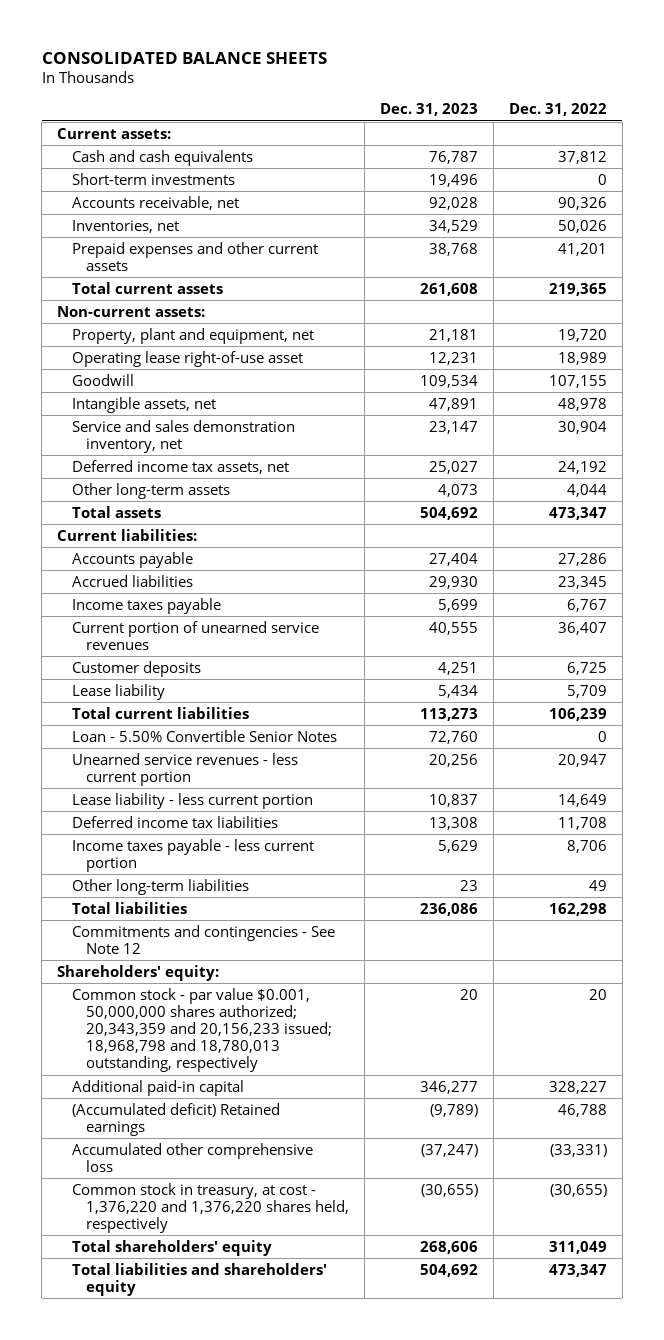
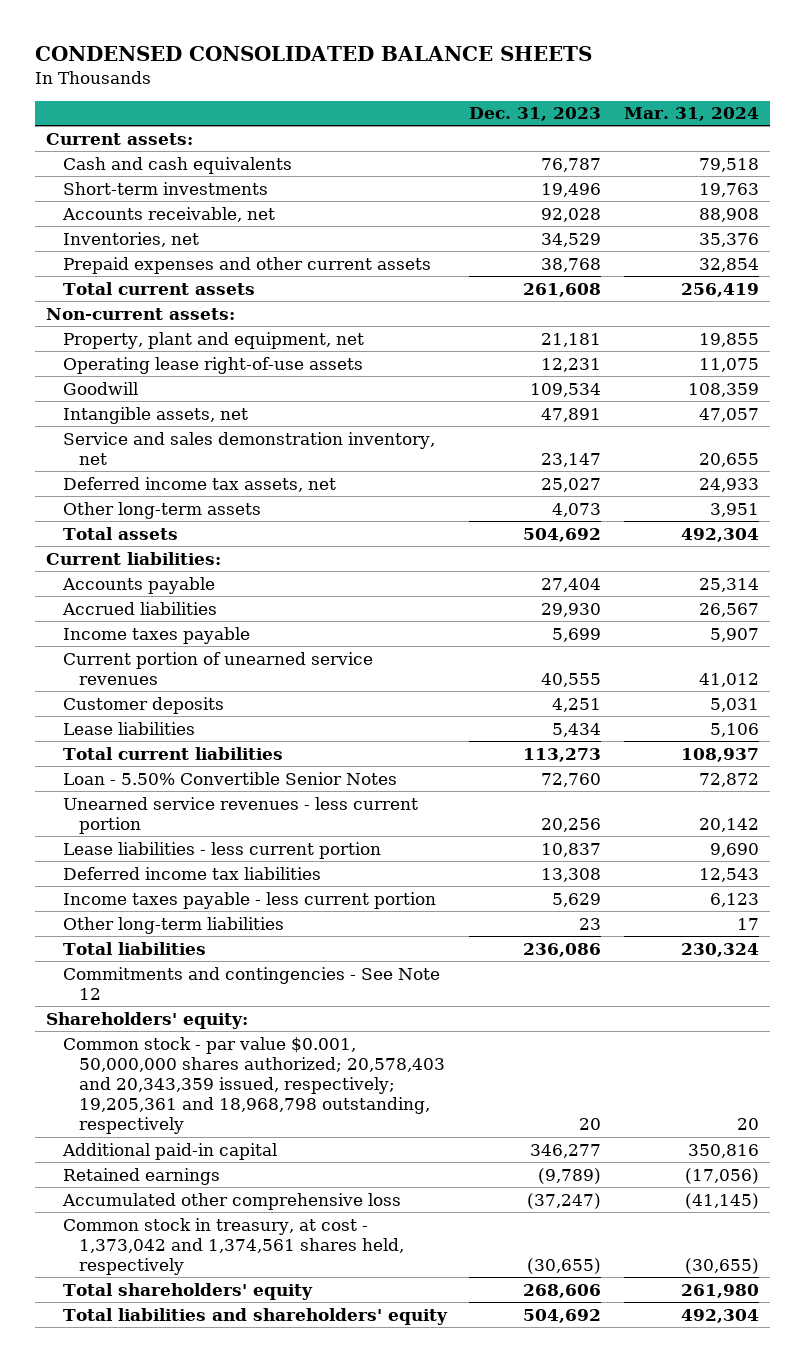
[41,51,327,64] CONSOLIDATED BALANCE SHEETS -> [35,46,593,62] CONDENSED CONSOLIDATED BALANCE SHEETS
[508,103,607,117] Dec. 31, 2022 -> none
none -> [623,107,759,122] Mar. 31, 2024
[71,350,303,367] Operating lease right-of-use asset -> [62,356,363,374] Operating lease right-of-use assets
[71,683,165,700] Lease liability -> [62,721,195,735] Lease liabilities
[71,792,313,809] Lease liability - less current portion -> [62,841,381,859] Lease liabilities - less current portion
[71,987,332,1072] Common stock - par value $0.001, 50,000,000 shares authorized; 20,343,359 and 20,156,233 issued; 18,968,798 and 18,780,013 outstanding, respectively -> [62,1036,446,1135] Common stock - par value $0.001, 50,000,000 shares authorized; 20,578,403 and 20,343,359 issued, respectively; 19,205,361 and 18,968,798 outstanding, respectively
[71,1102,280,1136] (Accumulated deficit) Retained earnings -> [62,1167,220,1185] Retained earnings
[71,1182,349,1233] Common stock in treasury, at cost - 1,376,220 and 1,376,220 shares held, respectively -> [62,1217,405,1275] Common stock in treasury, at cost - 1,373,042 and 1,374,561 shares held, respectively

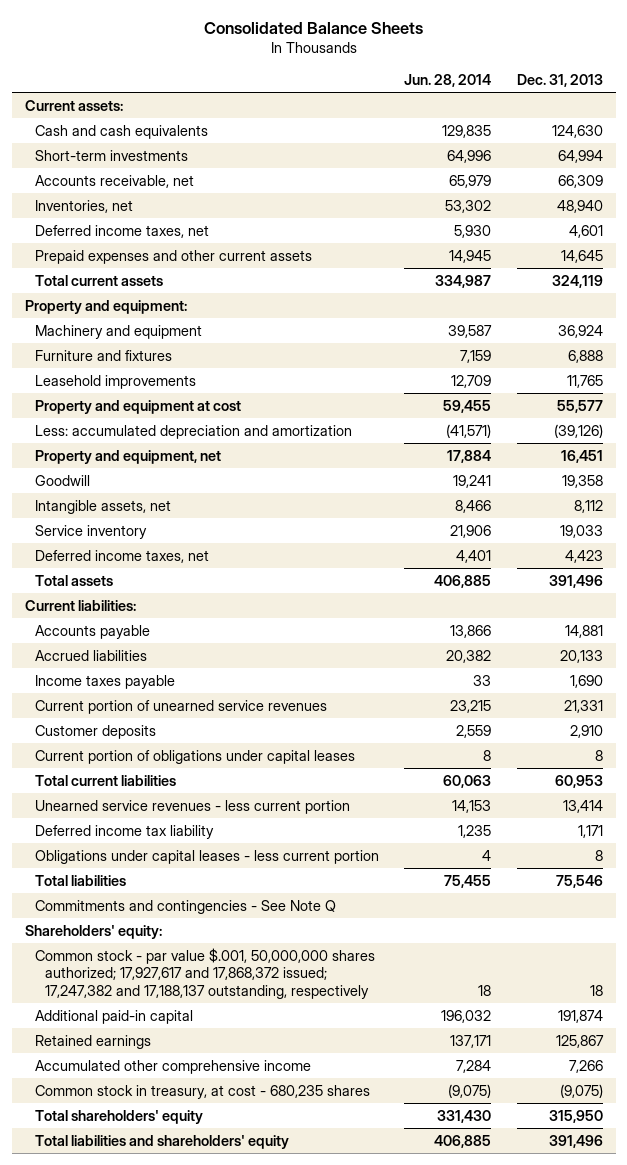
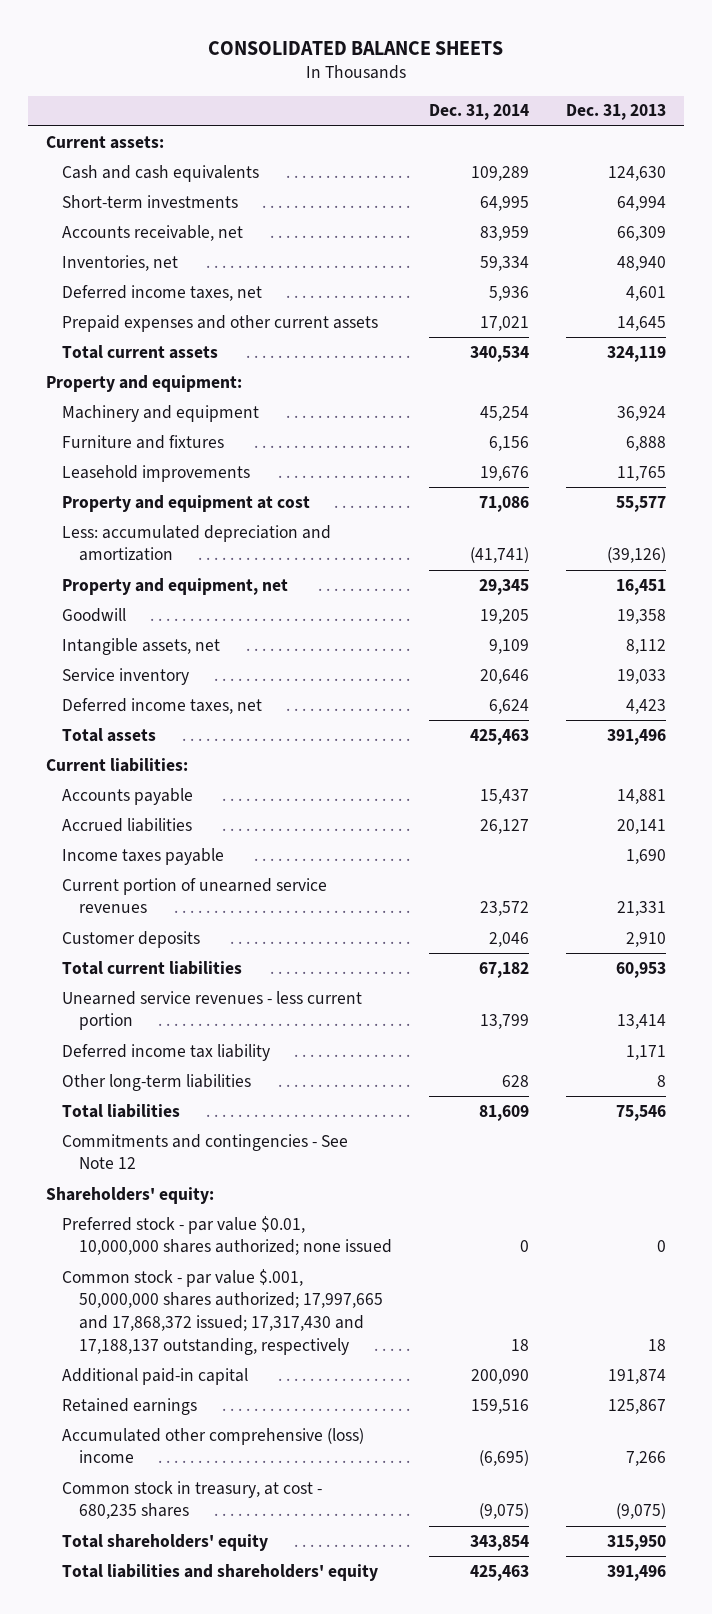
[203,21,423,34] Consolidated Balance Sheets -> [207,40,503,55] CONSOLIDATED BALANCE SHEETS
[404,74,492,88] Jun. 28, 2014 -> none
none -> [428,104,529,121] Dec. 31, 2014
[559,649,603,663] 20,133 -> [616,818,666,834] 20,141
[34,749,355,764] Current portion of obligations under capital leases -> none
[34,849,379,864] Obligations under capital leases - less current portion -> none
none -> [62,1073,252,1091] Other long-term liabilities
[34,899,336,914] Commitments and contingencies - See Note Q -> [62,1133,349,1170] Commitments and contingencies - See Note 12
none -> [62,1215,392,1256] Preferred stock - par value $0.01, 10,000,000 shares authorized; none issued
[34,947,375,999] Common stock - par value $.001, 50,000,000 shares authorized; 17,927,617 and 17,868,372 issued; 17,247,382 and 17,188,137 outstanding, respectively -> [62,1268,383,1355] Common stock - par value $.001, 50,000,000 shares authorized; 17,997,665 and 17,868,372 issued; 17,317,430 and 17,188,137 outstanding, respectively
[34,1059,311,1074] Accumulated other comprehensive income -> [62,1427,365,1464] Accumulated other comprehensive (loss) income

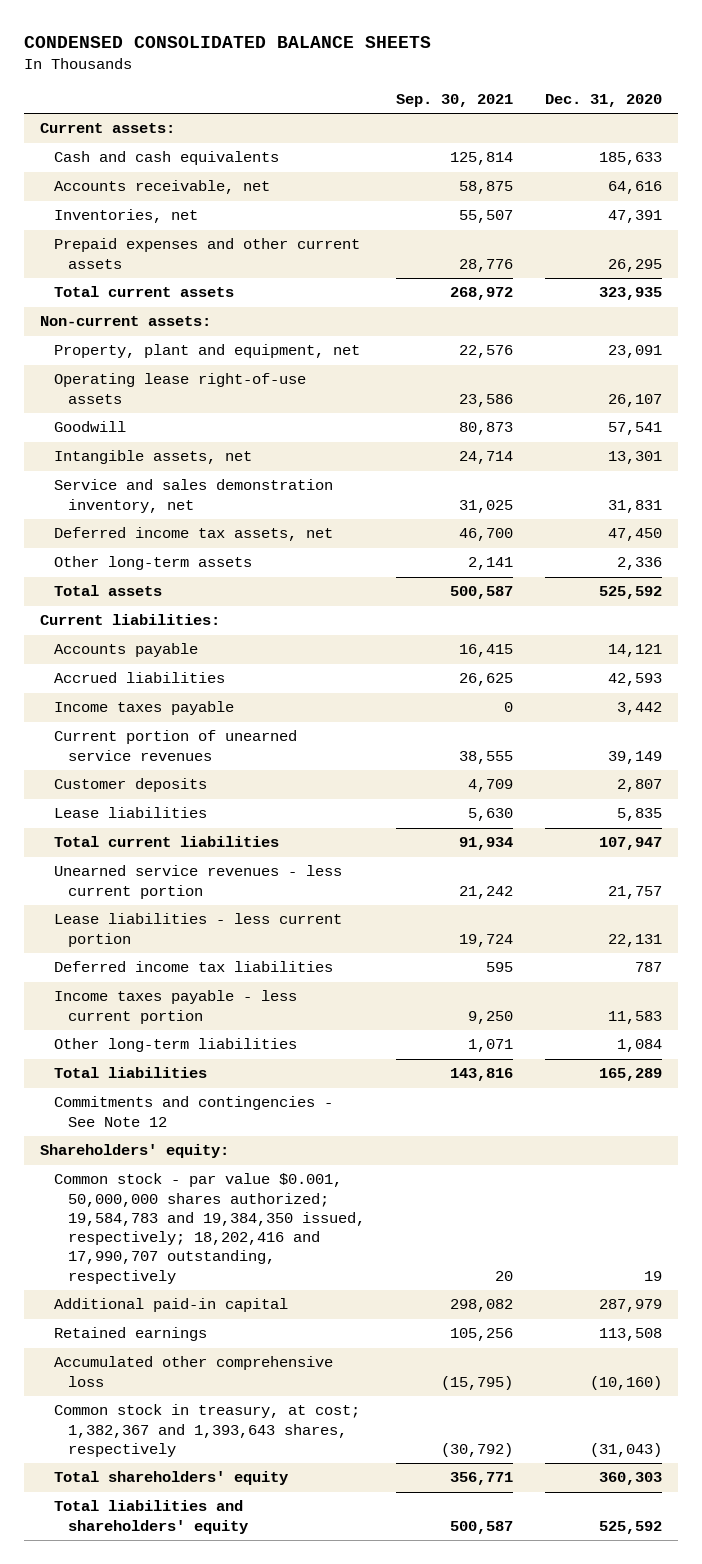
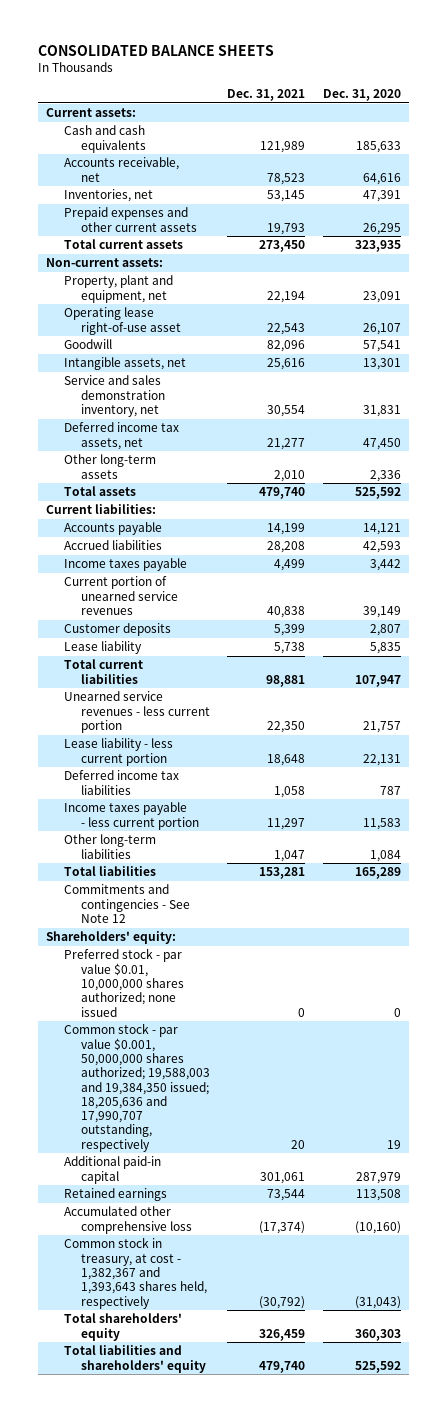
[24,36,432,49] CONDENSED CONSOLIDATED BALANCE SHEETS -> [37,45,274,57] CONSOLIDATED BALANCE SHEETS
[396,94,514,108] Sep. 30, 2021 -> none
none -> [227,88,306,101] Dec. 31, 2021
[54,373,307,404] Operating lease right-of-use assets -> [63,307,182,335] Operating lease right-of-use asset
[54,807,208,819] Lease liabilities -> [63,641,142,655] Lease liability
[54,913,343,947] Lease liabilities - less current portion -> [63,738,173,766] Lease liability - less current portion
none -> [63,948,185,1017] Preferred stock - par value $0.01, 10,000,000 shares authorized; none issued
[54,1173,365,1284] Common stock - par value $0.001, 50,000,000 shares authorized; 19,584,783 and 19,384,350 issued, respectively; 18,202,416 and 17,990,707 outstanding, respectively -> [63,1023,211,1152] Common stock - par value $0.001, 50,000,000 shares authorized; 19,588,003 and 19,384,350 issued; 18,205,636 and 17,990,707 outstanding, respectively
[54,1404,361,1457] Common stock in treasury, at cost; 1,382,367 and 1,393,643 shares, respectively -> [63,1237,208,1309] Common stock in treasury, at cost - 1,382,367 and 1,393,643 shares held, respectively

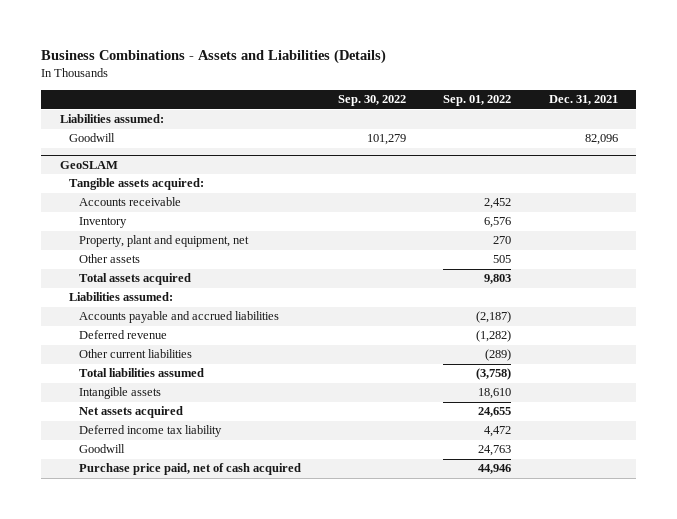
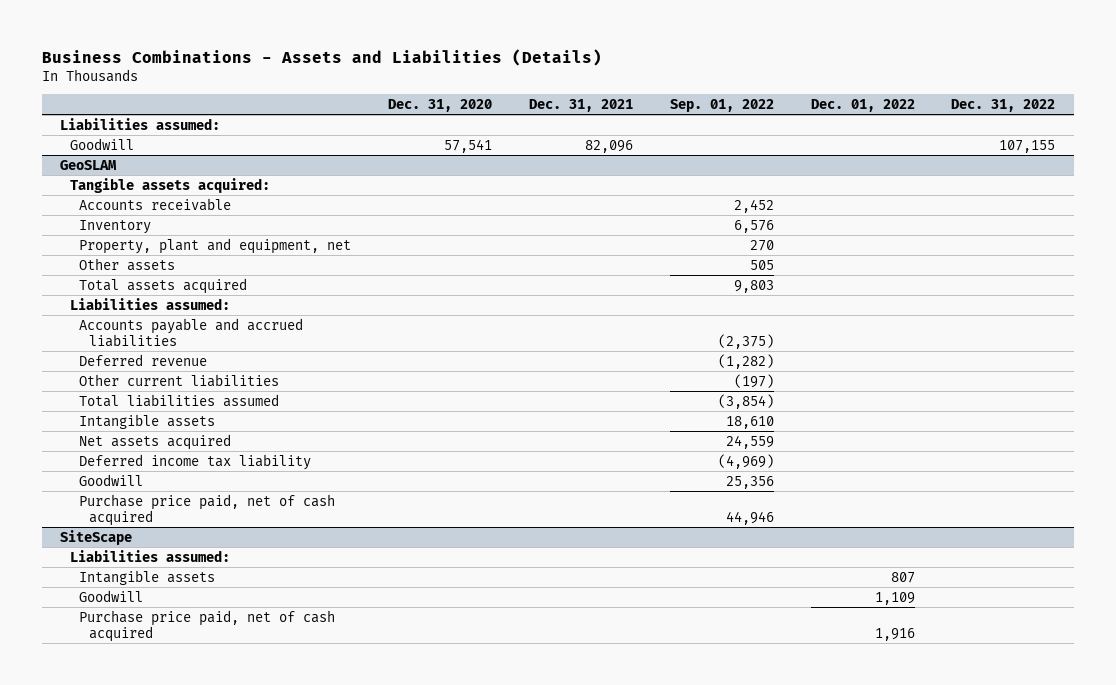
[337,95,406,107] Sep. 30, 2022 -> none
none -> [388,98,493,112] Dec. 31, 2020
none -> [810,98,915,112] Dec. 01, 2022
none -> [951,98,1056,112] Dec. 31, 2022
[476,311,512,324] (2,187) -> [717,334,774,350] (2,375)
[485,349,512,362] (289) -> [733,373,774,388] (197)
[476,368,512,381] (3,758) -> [717,393,774,409] (3,854)
[478,407,512,418] 24,655 -> [725,434,774,449] 24,559
[484,426,512,438] 4,472 -> [717,453,774,469] (4,969)
[478,445,512,457] 24,763 -> [725,475,774,489] 25,356
none -> [60,529,133,545] SiteScape
none -> [69,549,230,562] Liabilities assumed:
none -> [79,569,216,585] Intangible assets
none -> [79,589,144,602] Goodwill
none -> [79,609,336,643] Purchase price paid, net of cash acquired

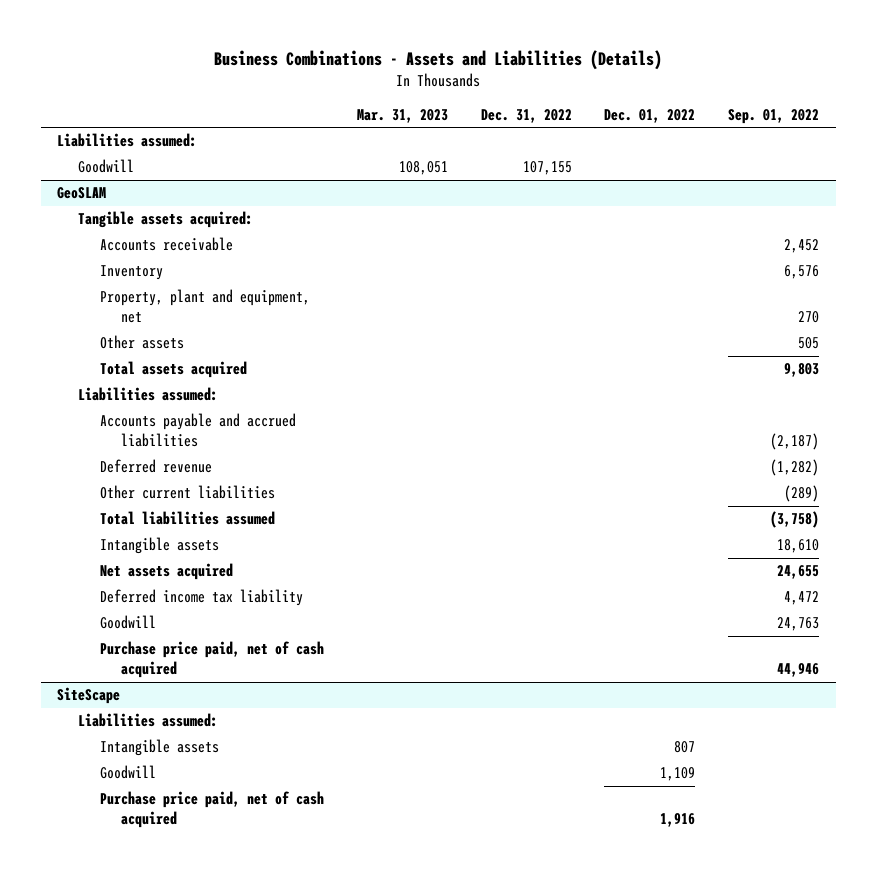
[388,98,493,112] Dec. 31, 2020 -> none
[528,98,633,112] Dec. 31, 2021 -> none
none -> [356,108,448,123] Mar. 31, 2023
[717,334,774,350] (2,375) -> [770,433,820,451] (2,187)
[733,373,774,388] (197) -> [784,485,820,503] (289)
[717,393,774,409] (3,854) -> [770,511,820,529] (3,758)
[725,434,774,449] 24,559 -> [777,565,820,580] 24,655
[717,453,774,469] (4,969) -> [784,591,820,606] 4,472
[725,475,774,489] 25,356 -> [777,617,820,632] 24,763

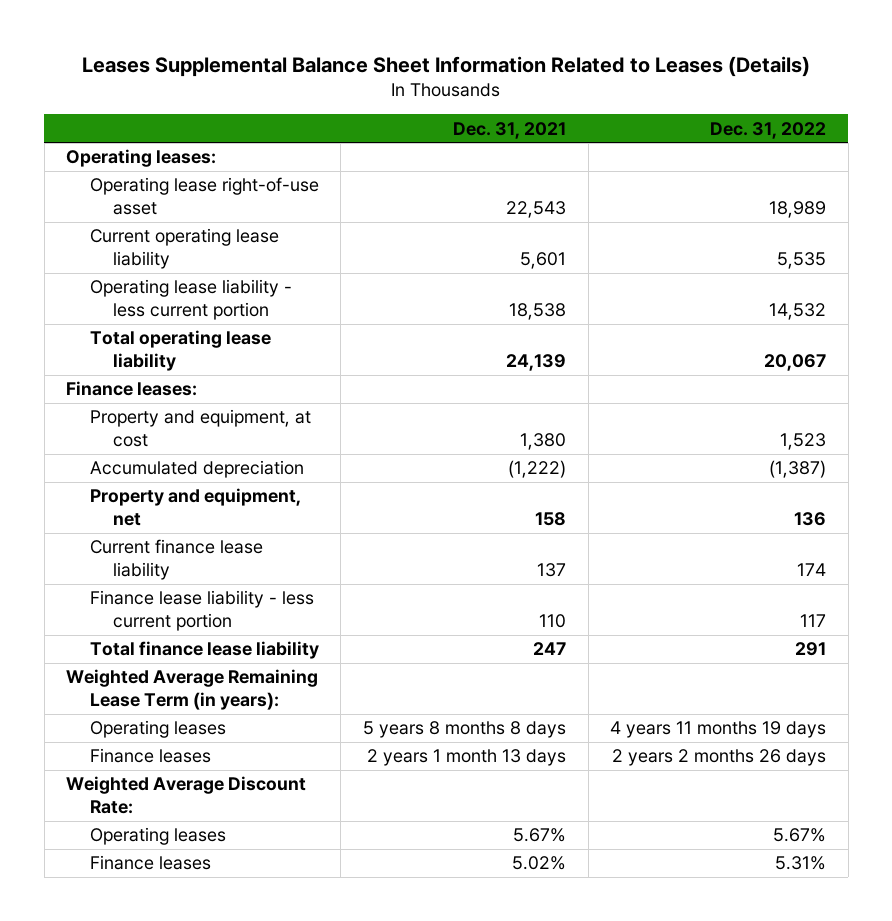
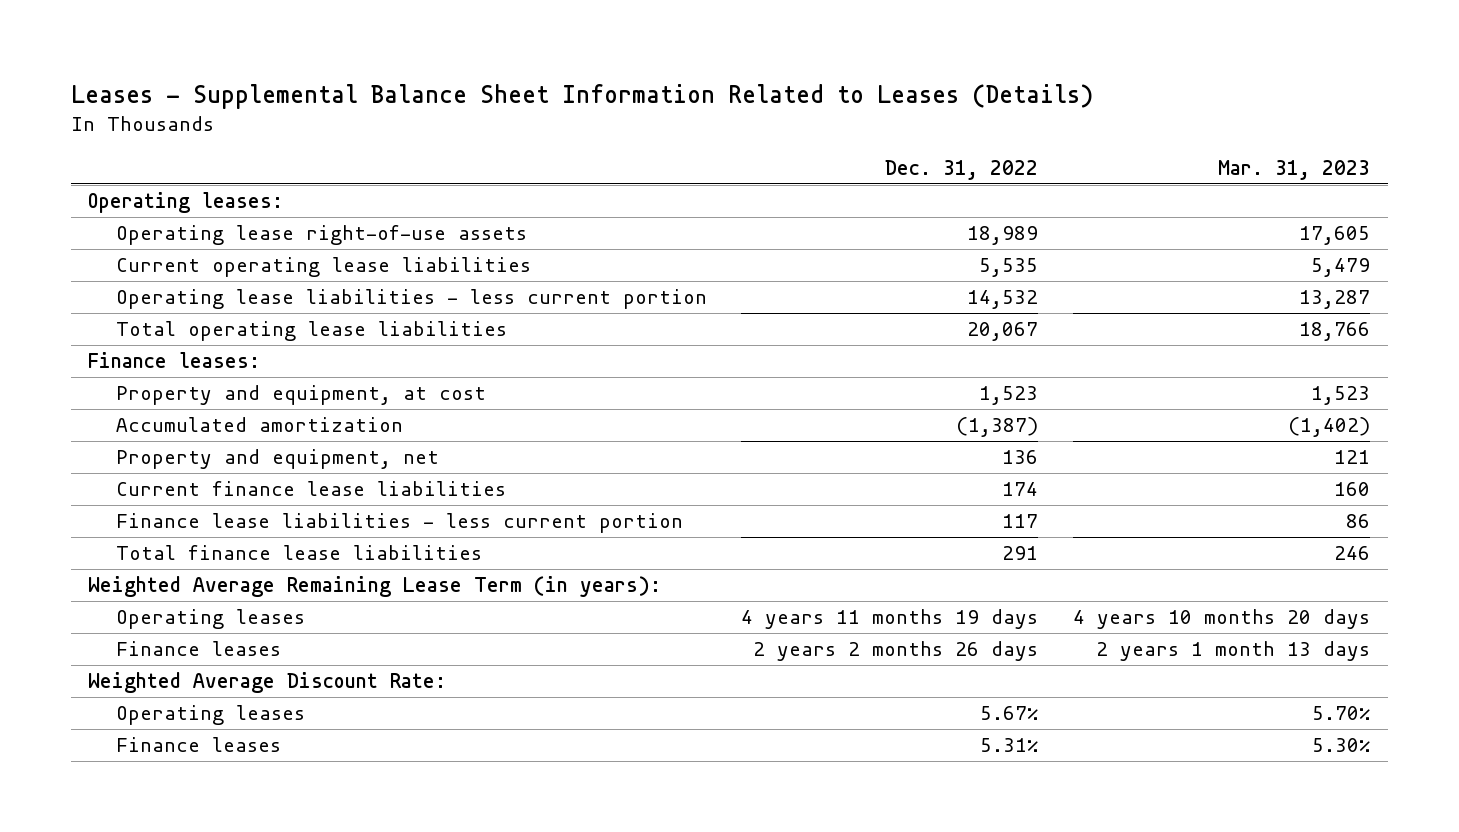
[82,55,811,77] Leases Supplemental Balance Sheet Information Related to Leases (Details) -> [70,84,1093,110] Leases - Supplemental Balance Sheet Information Related to Leases (Details)
[452,121,566,139] Dec. 31, 2021 -> none
none -> [1218,159,1371,180] Mar. 31, 2023
[89,177,319,216] Operating lease right-of-use asset -> [115,225,527,246] Operating lease right-of-use assets
[89,228,279,270] Current operating lease liability -> [115,257,531,278] Current operating lease liabilities
[89,279,292,321] Operating lease liability - less current portion -> [115,289,707,310] Operating lease liabilities - less current portion
[89,330,271,372] Total operating lease liability -> [115,321,507,342] Total operating lease liabilities
[89,460,304,479] Accumulated depreciation -> [115,417,403,433] Accumulated amortization
[89,539,263,581] Current finance lease liability -> [115,481,506,497] Current finance lease liabilities
[89,590,314,632] Finance lease liability - less current portion -> [115,513,683,534] Finance lease liabilities - less current portion
[89,641,319,660] Total finance lease liability -> [115,545,482,561] Total finance lease liabilities

